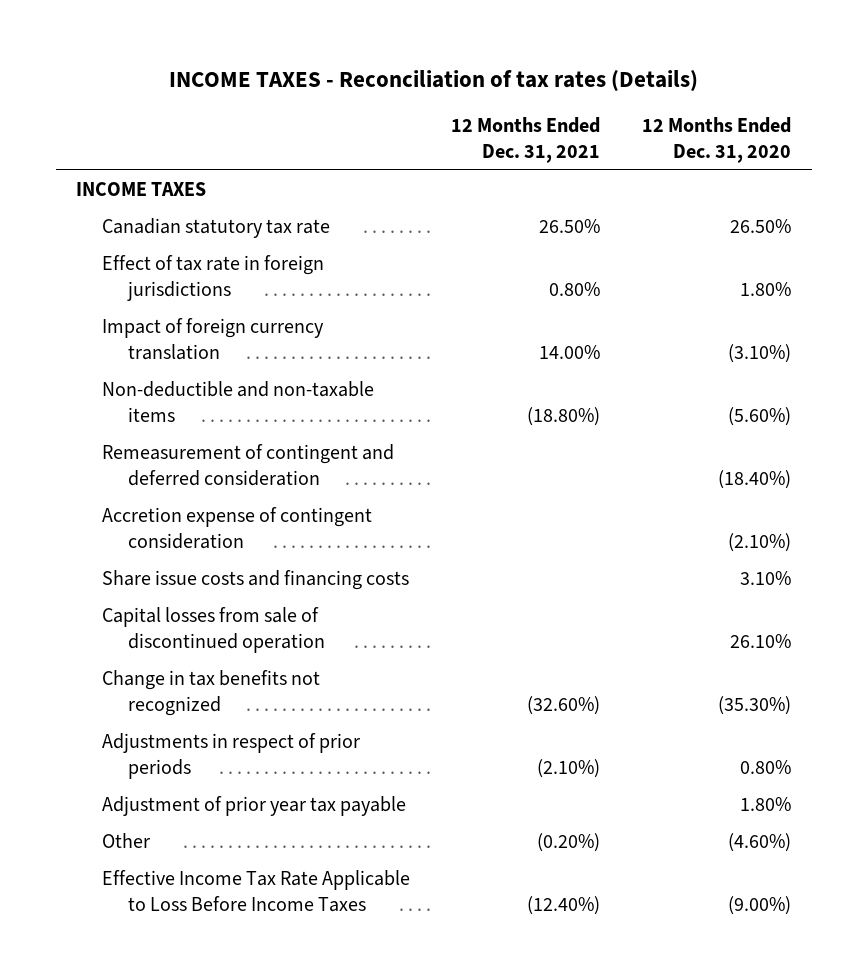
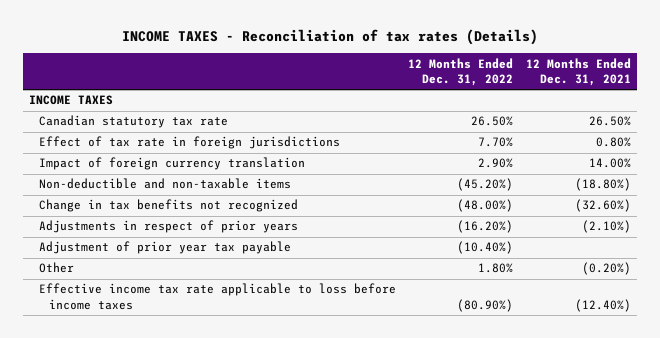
[641,117,791,163] 12 Months Ended Dec. 31, 2020 -> none
none -> [408,57,514,86] 12 Months Ended Dec. 31, 2022
[101,444,394,486] Remeasurement of contingent and deferred consideration -> none
[101,507,372,549] Accretion expense of contingent consideration -> none
[101,570,409,591] Share issue costs and financing costs -> none
[101,607,325,653] Capital losses from sale of discontinued operation -> none
[101,733,360,779] Adjustments in respect of prior periods -> [39,220,299,234] Adjustments in respect of prior years
[101,870,410,912] Effective Income Tax Rate Applicable to Loss Before Income Taxes -> [39,283,397,310] Effective income tax rate applicable to loss before income taxes

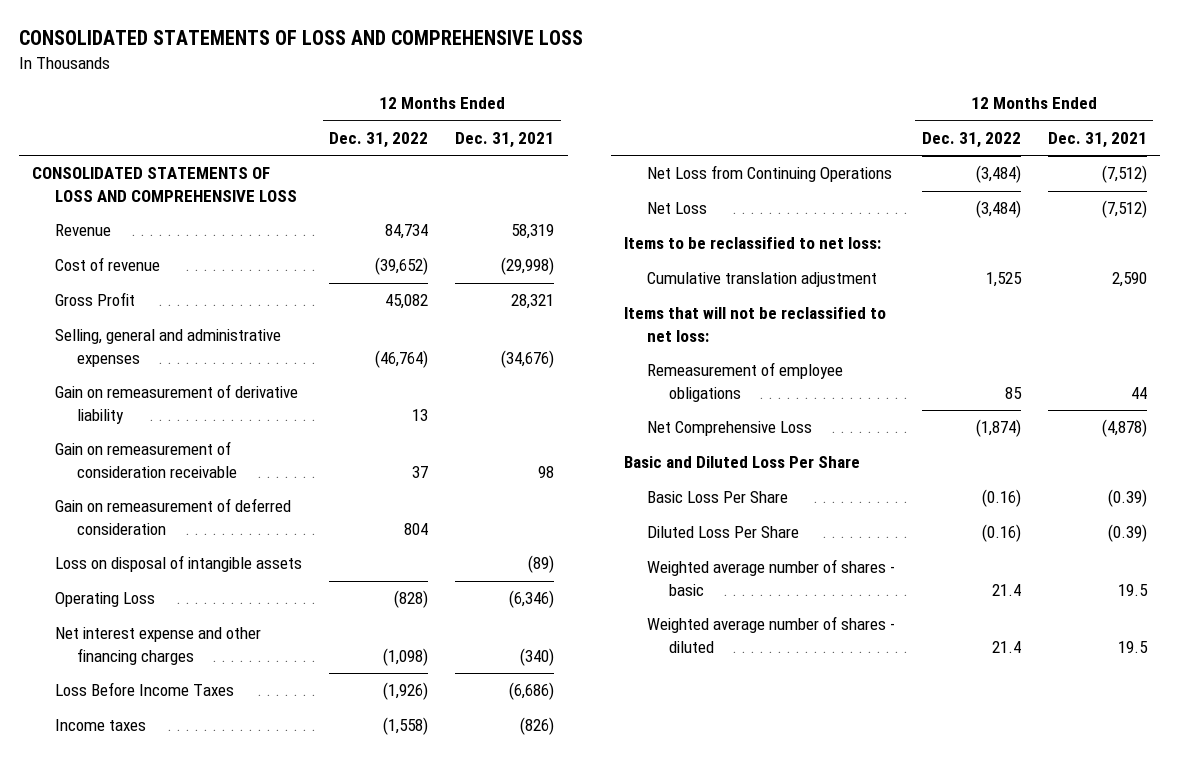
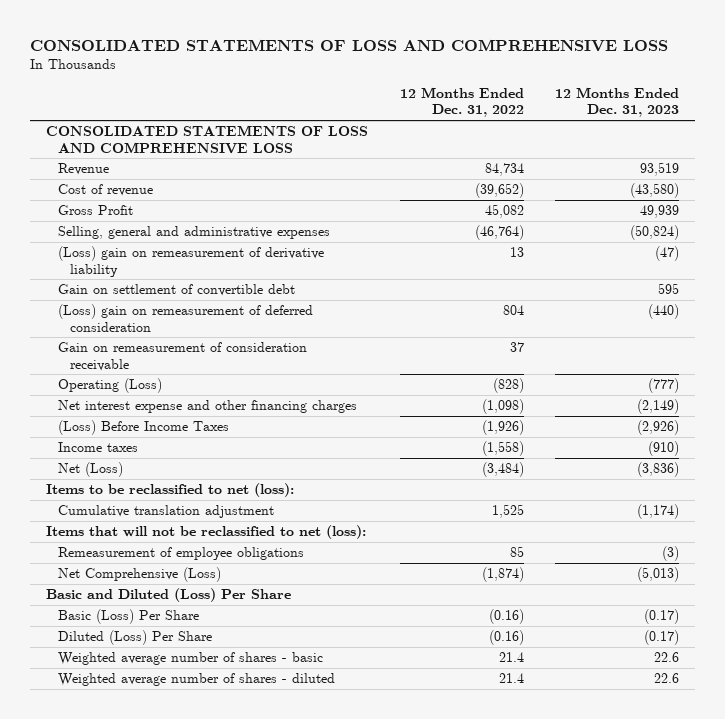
[455,132,555,149] Dec. 31, 2021 -> none
none -> [555,87,680,118] 12 Months Ended Dec. 31, 2023
[54,384,298,424] Gain on remeasurement of derivative liability -> [58,246,325,277] (Loss) gain on remeasurement of derivative liability
none -> [58,284,296,297] Gain on settlement of convertible debt
none -> [58,304,314,332] (Loss) gain on remeasurement of deferred consideration
[54,498,291,535] Gain on remeasurement of deferred consideration -> none
[54,555,302,573] Loss on disposal of intangible assets -> none
[54,592,155,608] Operating Loss -> [58,378,163,394] Operating (Loss)
[54,682,234,697] Loss Before Income Taxes -> [58,420,230,436] (Loss) Before Income Taxes
[646,165,892,183] Net Loss from Continuing Operations -> none
[646,202,707,215] Net Loss -> [58,462,124,478] Net (Loss)
[624,237,882,250] Items to be reclassified to net loss: -> [46,483,295,498] Items to be reclassified to net (loss):
[624,307,887,342] Items that will not be reclassified to net loss: -> [46,525,367,540] Items that will not be reclassified to net (loss):
[646,421,812,437] Net Comprehensive Loss -> [58,567,222,583] Net Comprehensive (Loss)
[624,456,861,469] Basic and Diluted Loss Per Share -> [46,588,292,603] Basic and Diluted (Loss) Per Share
[646,491,788,504] Basic Loss Per Share -> [58,609,200,625] Basic (Loss) Per Share
[646,526,799,539] Diluted Loss Per Share -> [58,630,213,646] Diluted (Loss) Per Share

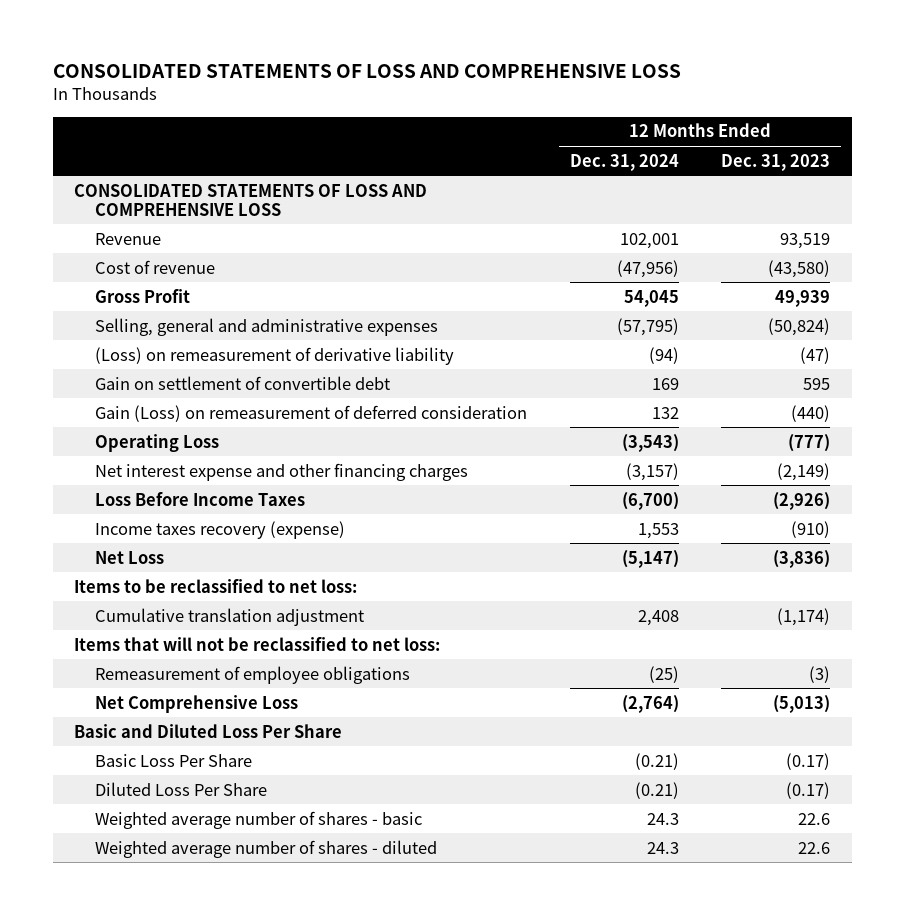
[399,87,524,118] 12 Months Ended Dec. 31, 2022 -> none
none -> [569,153,679,171] Dec. 31, 2024
[58,246,325,277] (Loss) gain on remeasurement of derivative liability -> [95,346,455,365] (Loss) on remeasurement of derivative liability
[58,342,308,371] Gain on remeasurement of consideration receivable -> none
[58,304,314,332] (Loss) gain on remeasurement of deferred consideration -> [95,404,528,422] Gain (Loss) on remeasurement of deferred consideration
[58,378,163,394] Operating (Loss) -> [95,433,220,452] Operating Loss
[58,420,230,436] (Loss) Before Income Taxes -> [95,491,306,506] Loss Before Income Taxes
[58,442,139,453] Income taxes -> [95,520,346,539] Income taxes recovery (expense)
[58,462,124,478] Net (Loss) -> [95,550,165,564] Net Loss
[46,483,295,498] Items to be reclassified to net (loss): -> [74,578,358,593] Items to be reclassified to net loss:
[46,525,367,540] Items that will not be reclassified to net (loss): -> [74,636,441,651] Items that will not be reclassified to net loss:
[58,567,222,583] Net Comprehensive (Loss) -> [95,694,299,713] Net Comprehensive Loss
[46,588,292,603] Basic and Diluted (Loss) Per Share -> [74,723,343,738] Basic and Diluted Loss Per Share
[58,609,200,625] Basic (Loss) Per Share -> [95,753,253,767] Basic Loss Per Share
[58,630,213,646] Diluted (Loss) Per Share -> [95,781,268,796] Diluted Loss Per Share

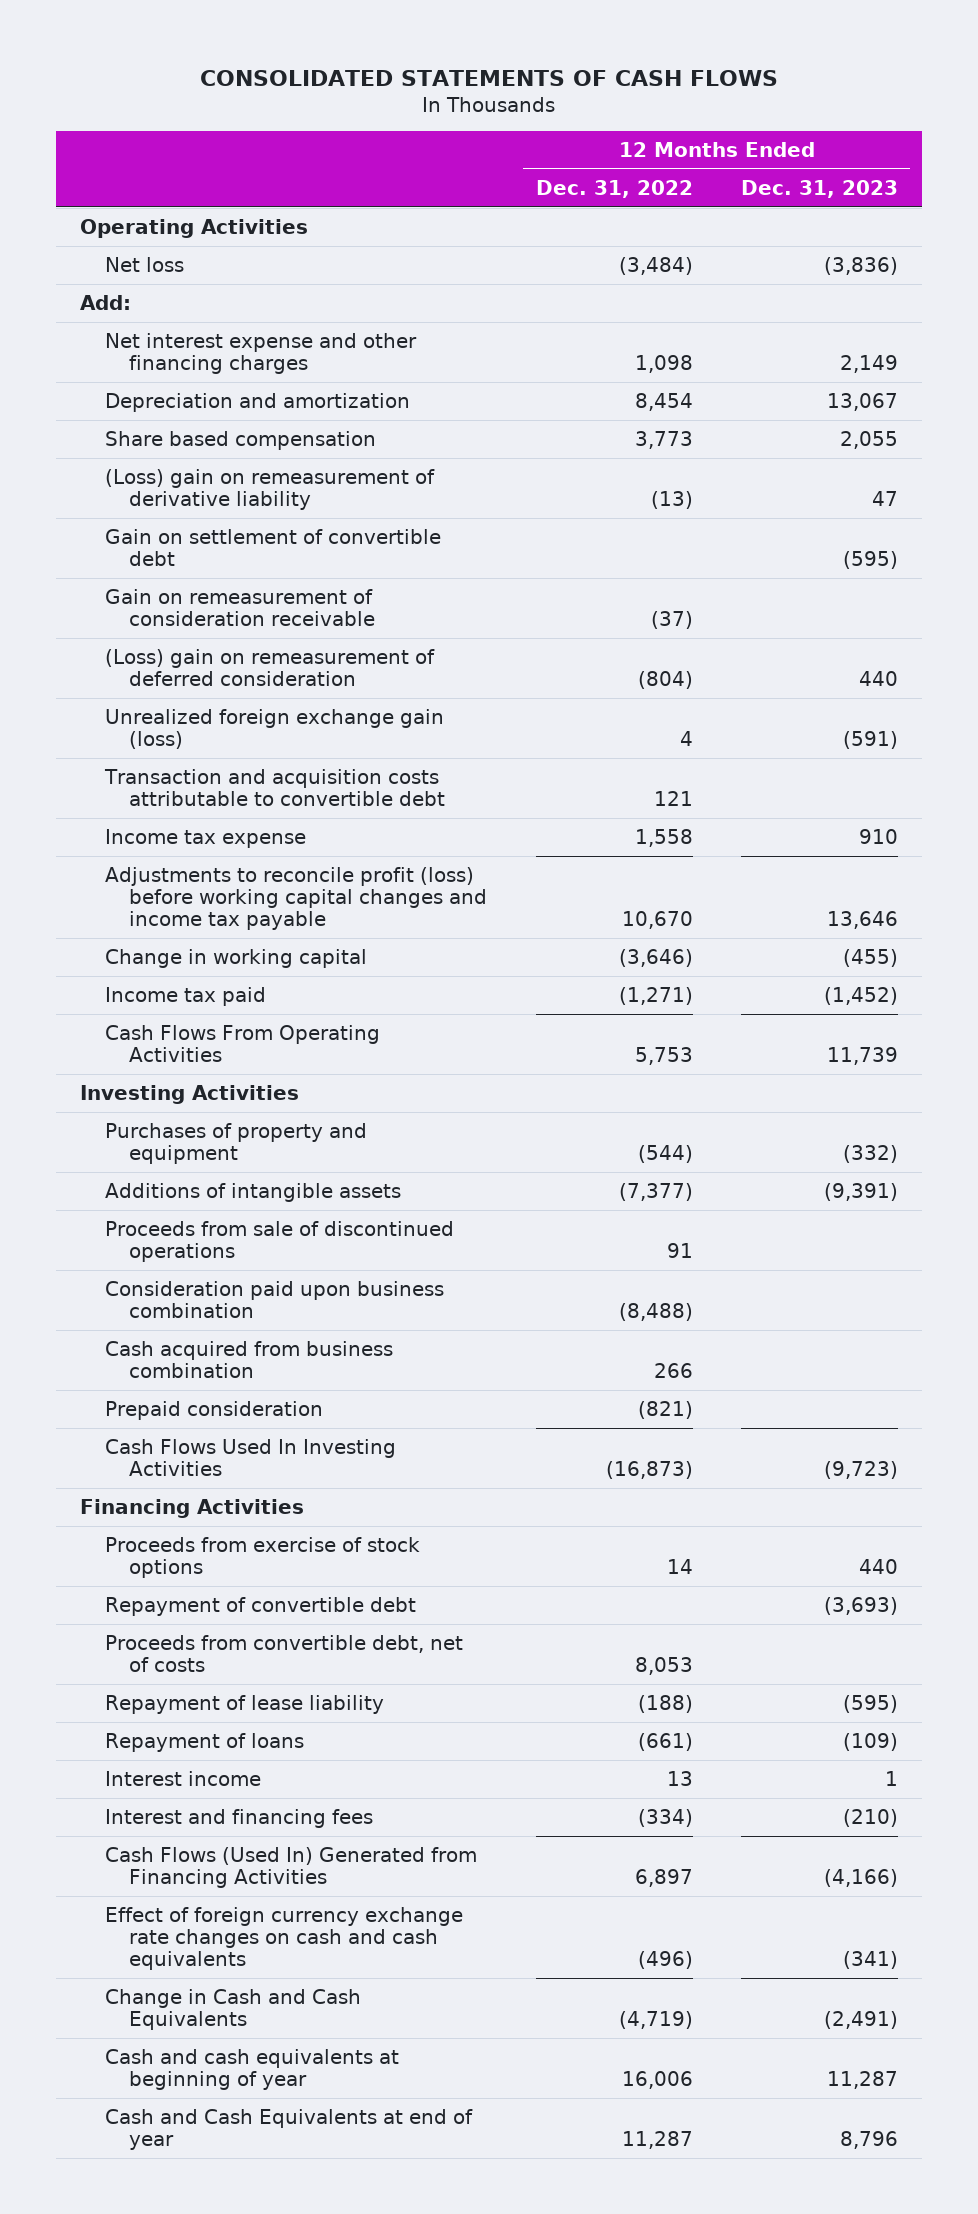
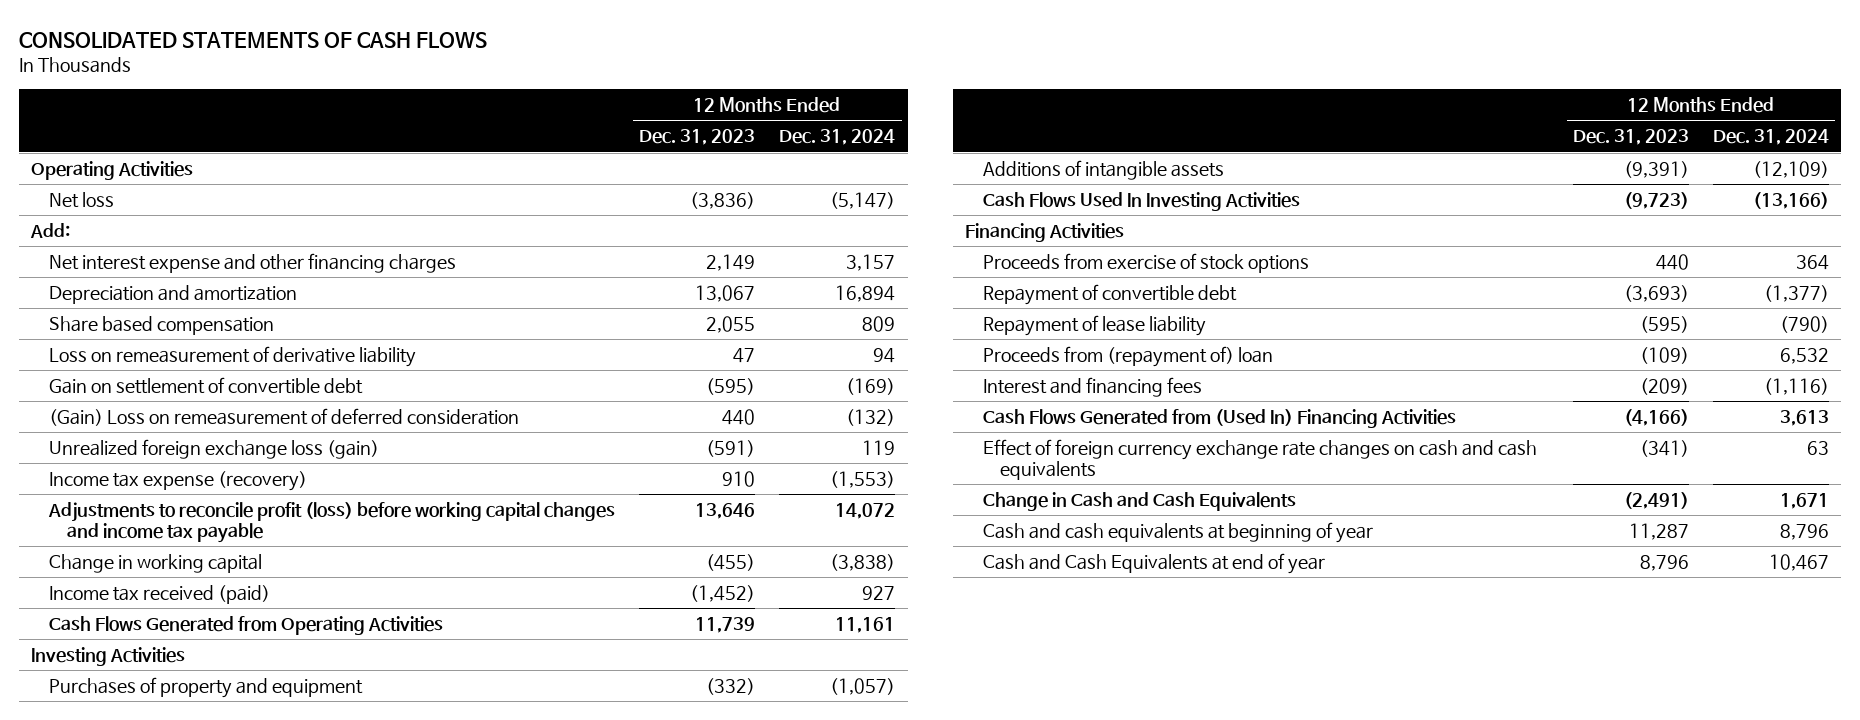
[535,179,693,198] Dec. 31, 2022 -> none
none -> [779,129,896,146] Dec. 31, 2024
[104,468,435,511] (Loss) gain on remeasurement of derivative liability -> [48,346,416,368] Loss on remeasurement of derivative liability
[104,588,376,627] Gain on remeasurement of consideration receivable -> none
[103,768,446,807] Transaction and acquisition costs attributable to convertible debt -> none
[104,648,435,687] (Loss) gain on remeasurement of deferred consideration -> [48,408,519,427] (Gain) Loss on remeasurement of deferred consideration
[104,708,444,750] Unrealized foreign exchange gain (loss) -> [48,439,379,460] Unrealized foreign exchange loss (gain)
[104,828,306,848] Income tax expense -> [48,471,307,492] Income tax expense (recovery)
[104,986,266,1006] Income tax paid -> [48,585,270,605] Income tax received (paid)
[104,1024,380,1063] Cash Flows From Operating Activities -> [48,616,443,636] Cash Flows Generated from Operating Activities
[104,1220,454,1263] Proceeds from sale of discontinued operations -> none
[104,1280,444,1319] Consideration paid upon business combination -> none
[104,1340,393,1379] Cash acquired from business combination -> none
[104,1400,323,1420] Prepaid consideration -> none
[104,1634,463,1673] Proceeds from convertible debt, net of costs -> none
[104,1770,261,1786] Interest income -> none
[104,1732,304,1752] Repayment of loans -> [982,346,1273,368] Proceeds from (repayment of) loan
[843,1808,899,1827] (210) -> [1639,378,1689,396] (209)
[104,1846,477,1889] Cash Flows (Used In) Generated from Financing Activities -> [982,409,1456,429] Cash Flows Generated from (Used In) Financing Activities

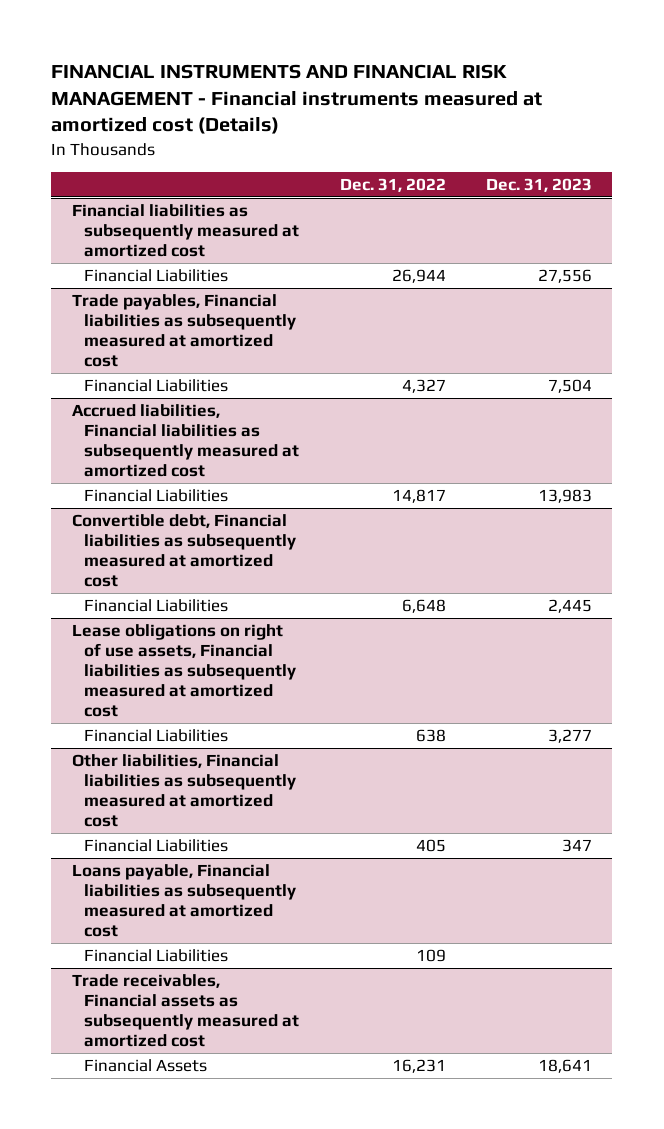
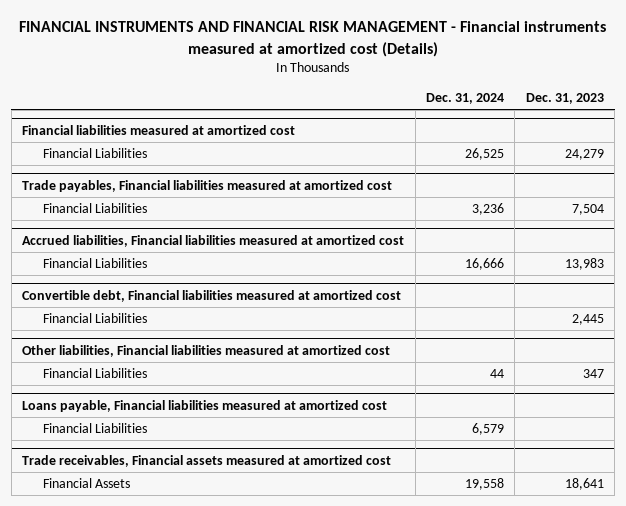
[339,178,446,193] Dec. 31, 2022 -> none
none -> [425,92,504,104] Dec. 31, 2024
[71,204,299,258] Financial liabilities as subsequently measured at amortized cost -> [22,124,296,135] Financial liabilities measured at amortized cost
[538,269,593,284] 27,556 -> [564,149,604,161] 24,279
[71,294,296,368] Trade payables, Financial liabilities as subsequently measured at amortized cost -> [22,179,393,192] Trade payables, Financial liabilities measured at amortized cost
[71,404,299,478] Accrued liabilities, Financial liabilities as subsequently measured at amortized cost -> [22,234,405,247] Accrued liabilities, Financial liabilities measured at amortized cost
[71,514,296,588] Convertible debt, Financial liabilities as subsequently measured at amortized cost -> [22,289,402,302] Convertible debt, Financial liabilities measured at amortized cost
[71,624,296,718] Lease obligations on right of use assets, Financial liabilities as subsequently measured at amortized cost -> none
[83,729,228,743] Financial Liabilities -> none
[71,754,296,828] Other liabilities, Financial liabilities as subsequently measured at amortized cost -> [22,344,391,357] Other liabilities, Financial liabilities measured at amortized cost
[71,864,296,938] Loans payable, Financial liabilities as subsequently measured at amortized cost -> [22,399,388,412] Loans payable, Financial liabilities measured at amortized cost
[71,974,299,1048] Trade receivables, Financial assets as subsequently measured at amortized cost -> [22,454,392,467] Trade receivables, Financial assets measured at amortized cost

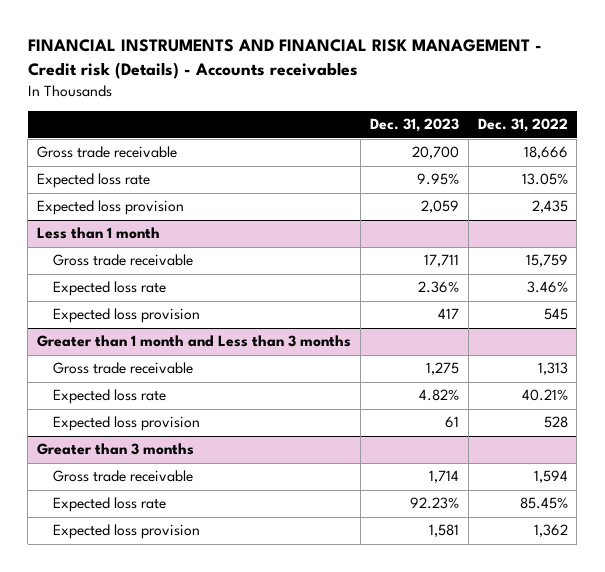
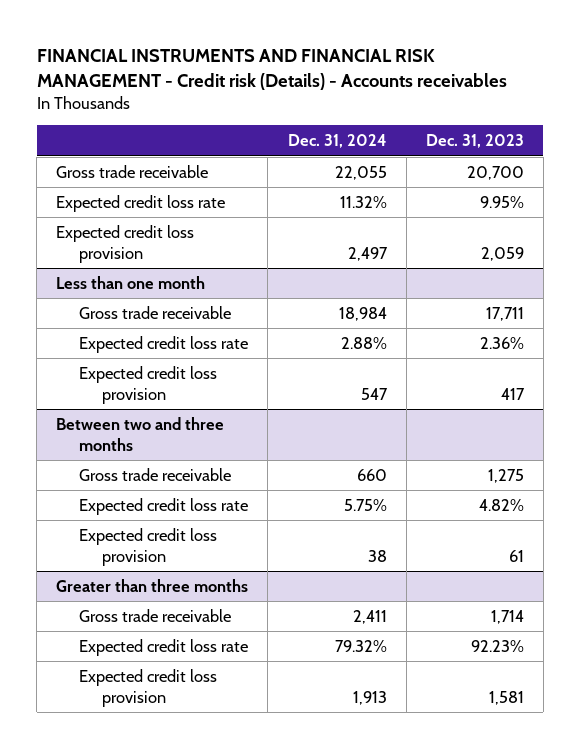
[477,118,568,133] Dec. 31, 2022 -> none
none -> [287,134,387,149] Dec. 31, 2024
[37,173,151,189] Expected loss rate -> [56,194,226,212] Expected credit loss rate
[37,200,185,216] Expected loss provision -> [56,224,195,263] Expected credit loss provision
[37,227,161,240] Less than 1 month -> [56,275,206,289] Less than one month
[52,281,166,297] Expected loss rate -> [79,335,249,353] Expected credit loss rate
[52,308,200,324] Expected loss provision -> [79,365,218,404] Expected credit loss provision
[37,335,352,348] Greater than 1 month and Less than 3 months -> [56,416,225,451] Between two and three months
[52,389,166,405] Expected loss rate -> [79,497,249,515] Expected credit loss rate
[52,416,200,432] Expected loss provision -> [79,527,218,566] Expected credit loss provision
[37,443,195,456] Greater than 3 months -> [56,578,249,592] Greater than three months
[52,497,166,513] Expected loss rate -> [79,638,249,656] Expected credit loss rate
[52,524,200,540] Expected loss provision -> [79,668,218,707] Expected credit loss provision

